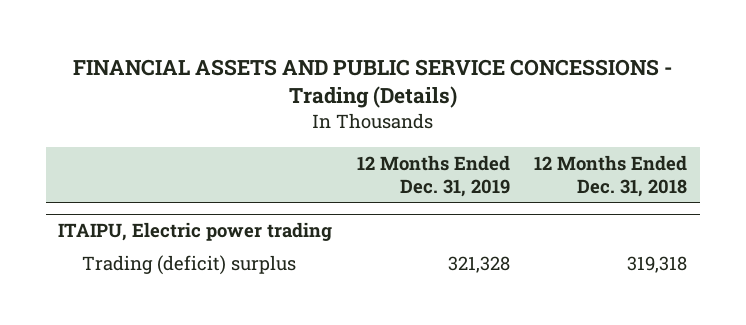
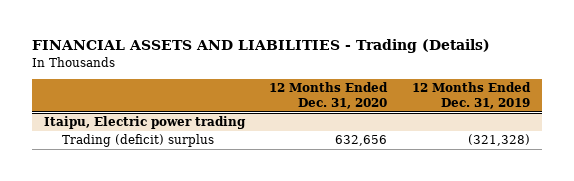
[72,58,672,109] FINANCIAL ASSETS AND PUBLIC SERVICE CONCESSIONS - Trading (Details) -> [31,39,490,54] FINANCIAL ASSETS AND LIABILITIES - Trading (Details)
[534,154,688,197] 12 Months Ended Dec. 31, 2018 -> none
none -> [269,82,389,110] 12 Months Ended Dec. 31, 2020
[58,222,333,242] ITAIPU, Electric power trading -> [43,116,246,130] Itaipu, Electric power trading
[447,255,510,273] 321,328 -> [467,134,530,147] (321,328)

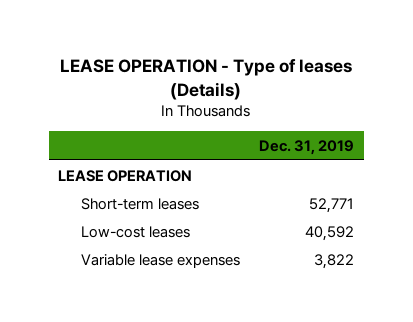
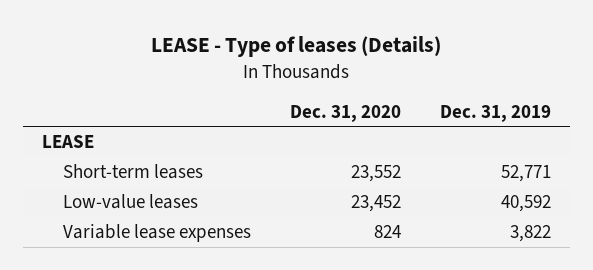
[60,59,353,100] LEASE OPERATION - Type of leases (Details) -> [151,36,442,58] LEASE - Type of leases (Details)
none -> [289,104,401,122] Dec. 31, 2020
[58,169,193,182] LEASE OPERATION -> [42,135,95,149] LEASE
[81,225,191,238] Low-cost leases -> [62,194,198,210] Low-value leases

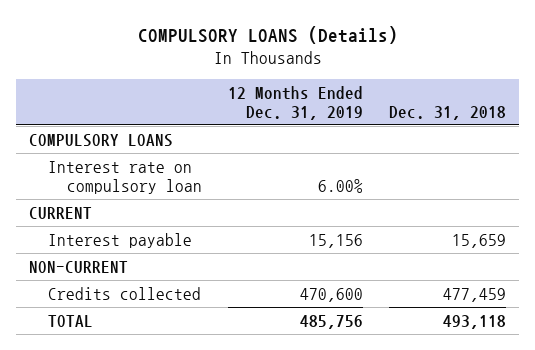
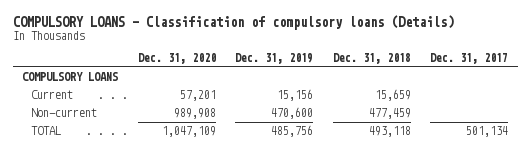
[137,25,398,44] COMPULSORY LOANS (Details) -> [12,15,454,31] COMPULSORY LOANS - Classification of compulsory loans (Details)
[228,85,364,120] 12 Months Ended Dec. 31, 2019 -> none
none -> [137,53,216,65] Dec. 31, 2020
none -> [235,53,314,65] Dec. 31, 2019
none -> [430,53,509,65] Dec. 31, 2017
[47,160,202,194] Interest rate on compulsory loan -> none
[28,206,92,219] CURRENT -> none
[28,260,128,273] NON-CURRENT -> none
[47,232,192,248] Interest payable -> [30,90,73,100] Current
[47,286,201,300] Credits collected -> [30,108,97,118] Non-current

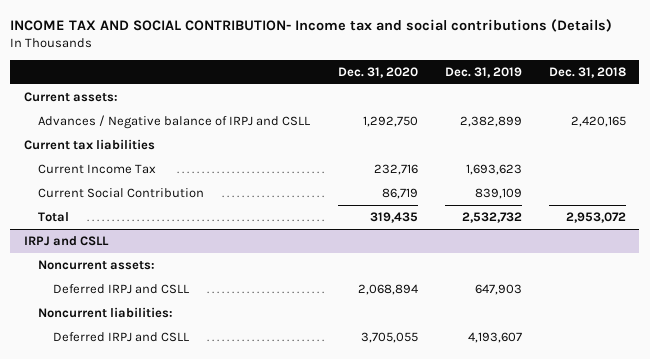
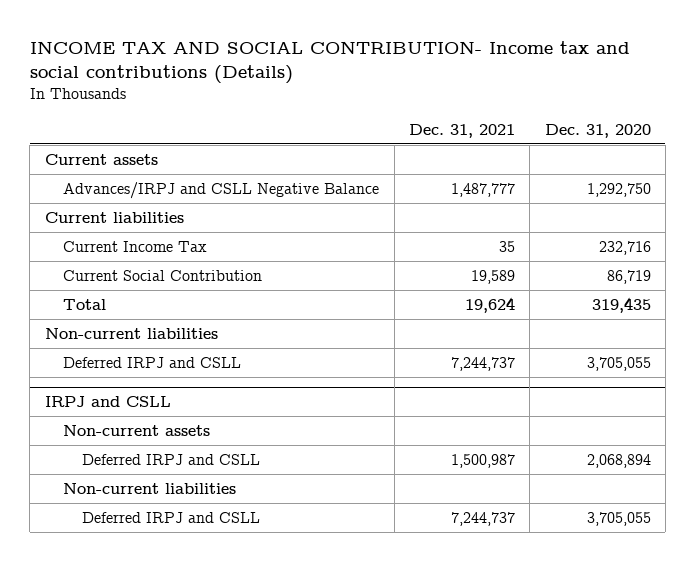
[444,66,522,78] Dec. 31, 2019 -> none
[548,66,626,78] Dec. 31, 2018 -> none
none -> [408,123,515,138] Dec. 31, 2021
[23,91,118,102] Current assets: -> [44,153,158,165] Current assets
[38,114,311,129] Advances / Negative balance of IRPJ and CSLL -> [63,181,380,199] Advances/IRPJ and CSLL Negative Balance
[23,138,155,150] Current tax liabilities -> [44,211,184,223] Current liabilities
none -> [44,327,218,339] Non-current liabilities
none -> [63,356,242,368] Deferred IRPJ and CSLL
[38,259,156,270] Noncurrent assets: -> [63,424,211,436] Non-current assets
[38,306,174,318] Noncurrent liabilities: -> [63,482,237,494] Non-current liabilities

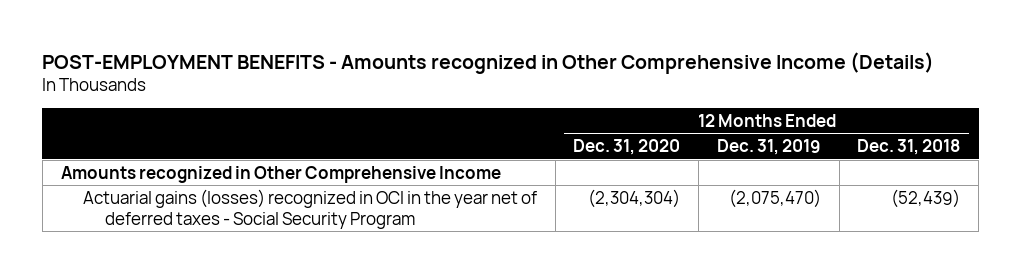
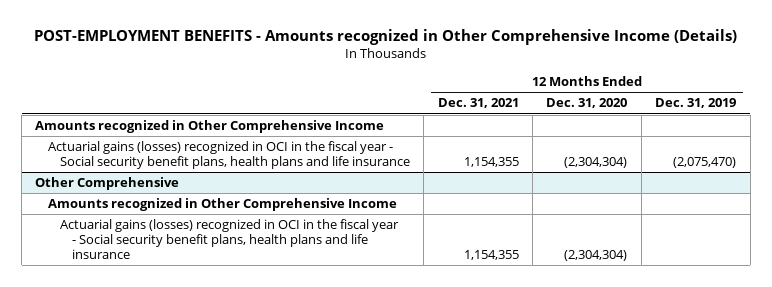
[857,139,961,156] Dec. 31, 2018 -> none
none -> [437,98,519,109] Dec. 31, 2021
[82,188,537,229] Actuarial gains (losses) recognized in OCI in the year net of deferred taxes - Social Security Program -> [47,141,411,169] Actuarial gains (losses) recognized in OCI in the fiscal year - Social security benefit plans, health plans and life insurance
none -> [35,177,180,191] Other Comprehensive
none -> [47,198,397,212] Amounts recognized in Other Comprehensive Income
none -> [60,219,400,259] Actuarial gains (losses) recognized in OCI in the fiscal year - Social security benefit plans, health plans and life insurance

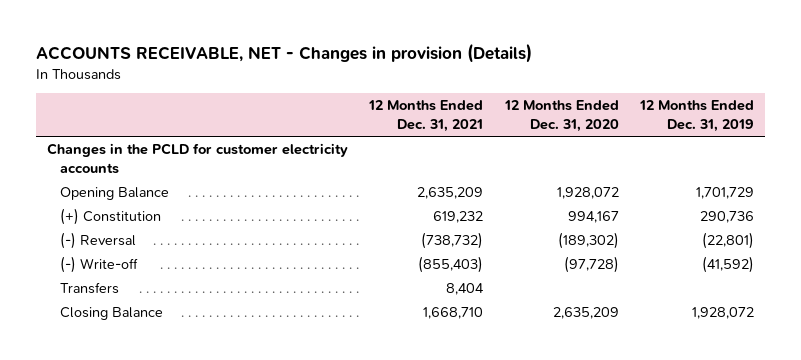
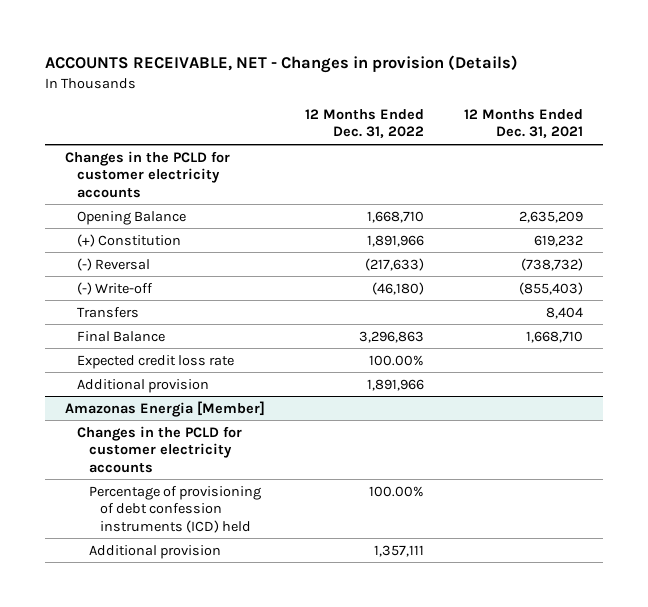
[503,100,619,133] 12 Months Ended Dec. 31, 2020 -> none
[639,100,755,133] 12 Months Ended Dec. 31, 2019 -> none
none -> [305,109,425,139] 12 Months Ended Dec. 31, 2022
[60,307,164,321] Closing Balance -> [76,330,165,342] Final Balance
none -> [76,354,234,369] Expected credit loss rate
none -> [76,378,209,393] Additional provision
none -> [65,400,266,417] Amazonas Energia [Member]
none -> [76,425,242,473] Changes in the PCLD for customer electricity accounts
none -> [88,485,261,533] Percentage of provisioning of debt confession instruments (ICD) held
none -> [88,544,221,559] Additional provision

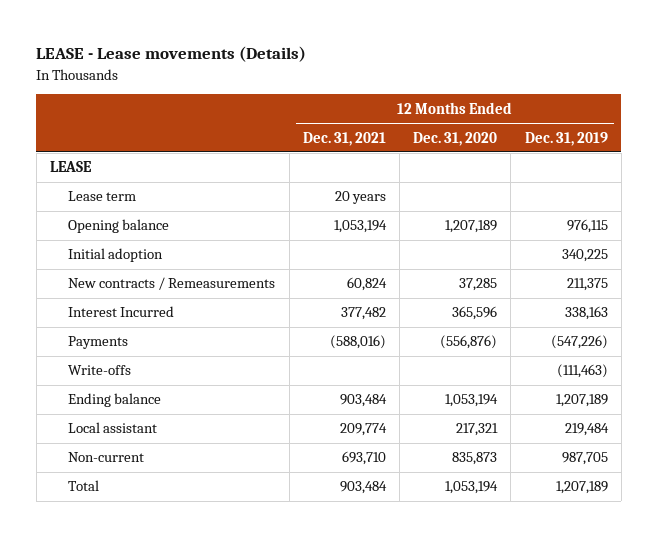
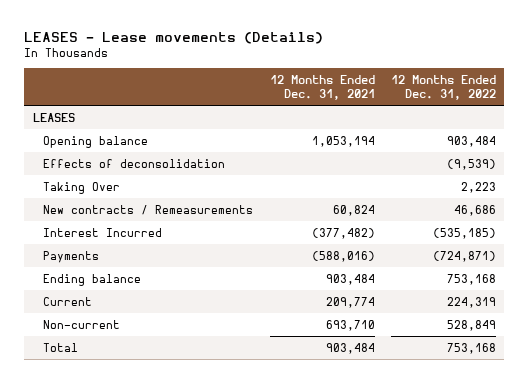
[36,46,307,63] LEASE - Lease movements (Details) -> [24,31,324,44] LEASES - Lease movements (Details)
[413,131,498,146] Dec. 31, 2020 -> none
[524,131,608,146] Dec. 31, 2019 -> none
none -> [390,74,496,101] 12 Months Ended Dec. 31, 2022
[68,191,137,202] Lease term -> none
[50,161,93,173] LEASE -> [32,112,75,122] LEASES
[68,248,164,263] Initial adoption -> none
none -> [43,158,226,168] Effects of deconsolidation
none -> [43,181,121,194] Taking Over
[340,307,386,321] 377,482 -> [311,227,375,239] (377,482)
[68,365,132,376] Write-offs -> none
[68,422,158,434] Local assistant -> [43,296,93,306] Current

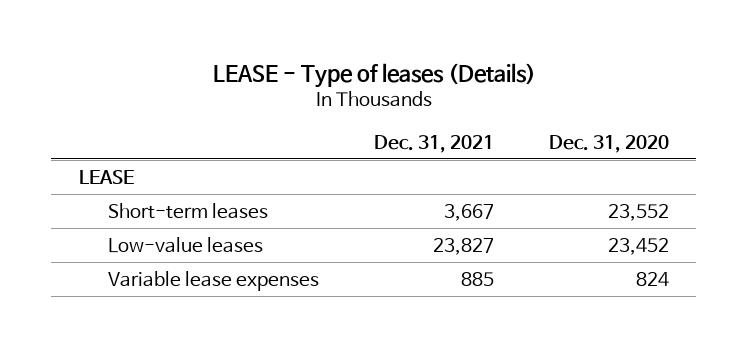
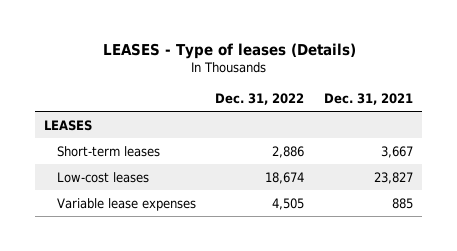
[212,62,536,88] LEASE - Type of leases (Details) -> [102,42,356,59] LEASES - Type of leases (Details)
[548,134,669,153] Dec. 31, 2020 -> none
none -> [215,92,305,105] Dec. 31, 2022
[78,169,134,184] LEASE -> [44,119,93,131] LEASES
[108,236,264,253] Low-value leases -> [56,171,149,183] Low-cost leases

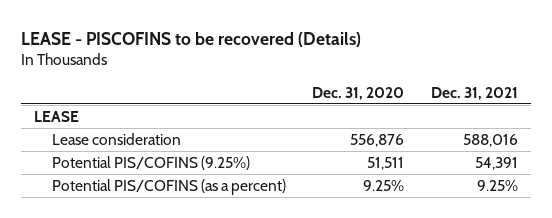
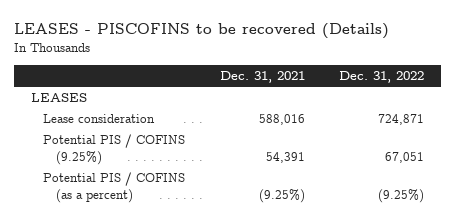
[21,31,362,47] LEASE - PISCOFINS to be recovered (Details) -> [13,22,389,39] LEASES - PISCOFINS to be recovered (Details)
[312,86,405,100] Dec. 31, 2020 -> none
none -> [338,70,424,83] Dec. 31, 2022
[34,110,80,122] LEASE -> [30,93,87,103] LEASES
[51,155,250,170] Potential PIS/COFINS (9.25%) -> [43,134,186,166] Potential PIS / COFINS (9.25%)
[51,178,286,195] Potential PIS/COFINS (as a percent) -> [43,172,186,204] Potential PIS / COFINS (as a percent)
[476,179,518,191] 9.25% -> [258,189,305,204] (9.25%)

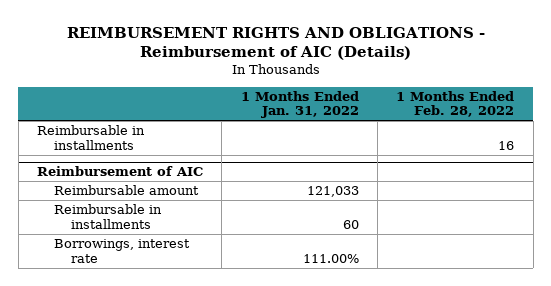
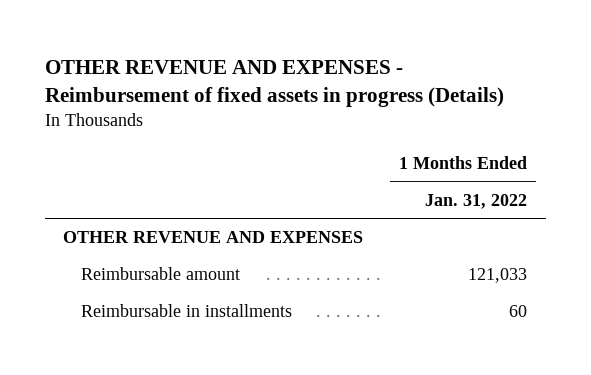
[66,26,485,61] REIMBURSEMENT RIGHTS AND OBLIGATIONS - Reimbursement of AIC (Details) -> [45,59,505,107] OTHER REVENUE AND EXPENSES - Reimbursement of fixed assets in progress (Details)
[396,90,515,118] 1 Months Ended Feb. 28, 2022 -> none
[37,125,146,150] Reimbursable in installments -> none
[37,166,204,177] Reimbursement of AIC -> none
none -> [63,231,364,244] OTHER REVENUE AND EXPENSES
[53,239,190,263] Borrowings, interest rate -> none

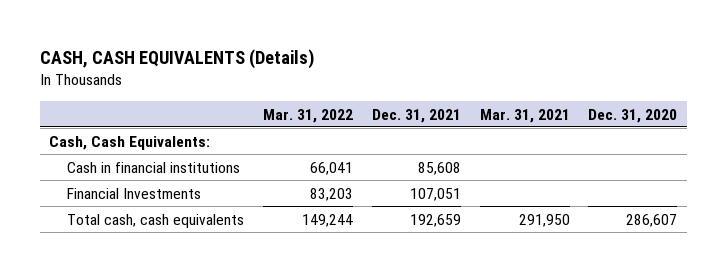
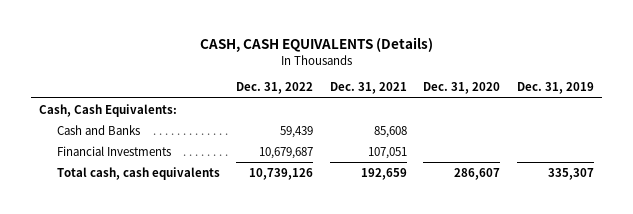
[262,108,353,123] Mar. 31, 2022 -> none
[479,108,570,123] Mar. 31, 2021 -> none
none -> [236,82,314,95] Dec. 31, 2022
none -> [516,82,594,95] Dec. 31, 2019
[66,161,240,173] Cash in financial institutions -> [57,124,141,135] Cash and Banks

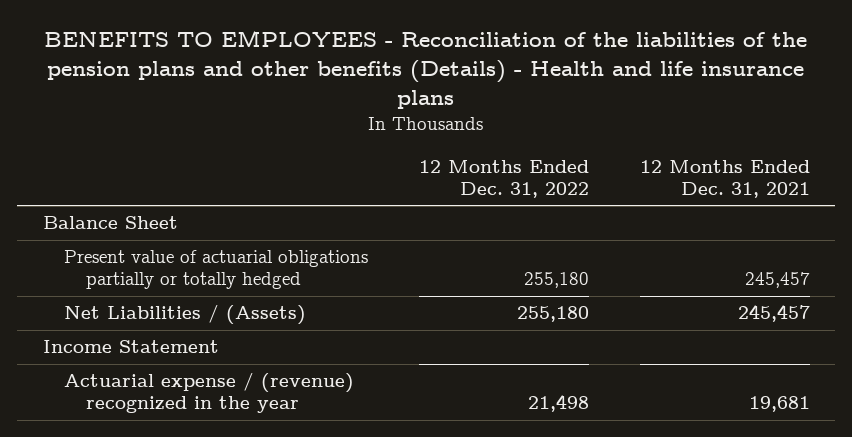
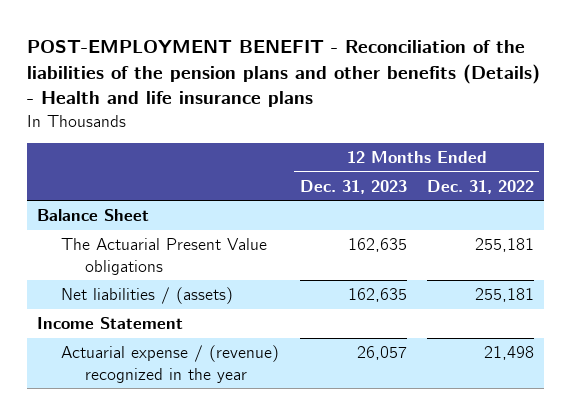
[44,29,808,109] BENEFITS TO EMPLOYEES - Reconciliation of the liabilities of the pension plans and other benefits (Details) - Health and life insurance plans -> [27,39,541,108] POST-EMPLOYMENT BENEFIT - Reconciliation of the liabilities of the pension plans and other benefits (Details) - Health and life insurance plans
[639,159,810,198] 12 Months Ended Dec. 31, 2021 -> none
none -> [299,179,407,194] Dec. 31, 2023
[64,250,369,290] Present value of actuarial obligations partially or totally hedged -> [61,238,268,275] The Actuarial Present Value obligations
[523,272,589,289] 255,180 -> [474,238,534,253] 255,181
[64,304,307,326] Net Liabilities / (Assets) -> [61,287,234,305] Net liabilities / (assets)
[516,306,589,323] 255,180 -> [474,288,534,303] 255,181

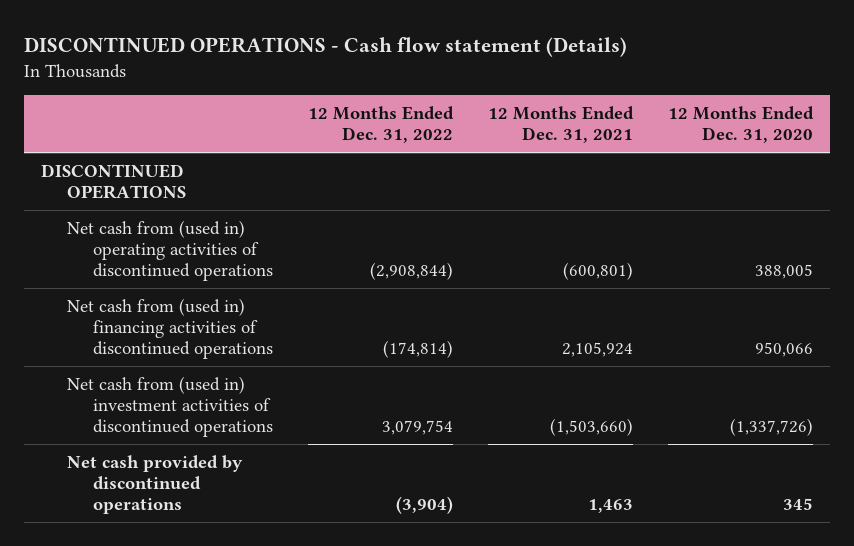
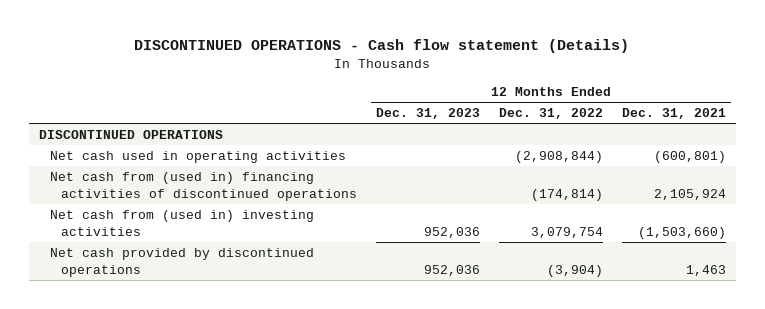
[667,106,814,144] 12 Months Ended Dec. 31, 2020 -> none
none -> [375,108,480,120] Dec. 31, 2023
[67,219,273,282] Net cash from (used in) operating activities of discontinued operations -> [49,150,346,163] Net cash used in operating activities
[67,375,273,438] Net cash from (used in) investment activities of discontinued operations -> [49,209,314,237] Net cash from (used in) investing activities

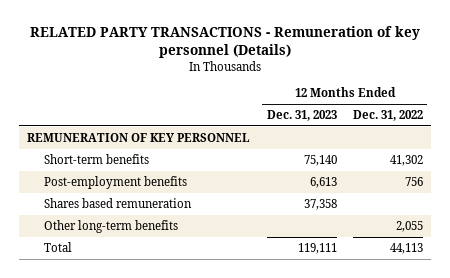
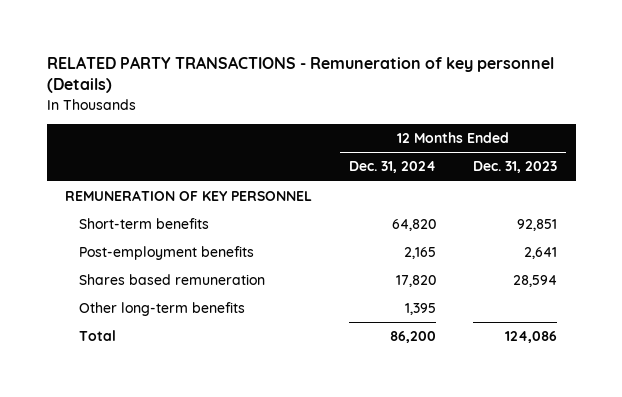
[352,110,423,122] Dec. 31, 2022 -> none
none -> [349,161,437,174] Dec. 31, 2024
[303,155,337,167] 75,140 -> [517,219,558,232] 92,851
[309,177,337,189] 6,613 -> [524,247,558,260] 2,641
[303,199,337,211] 37,358 -> [513,275,558,288] 28,594
[297,243,337,255] 119,111 -> [505,331,558,344] 124,086

